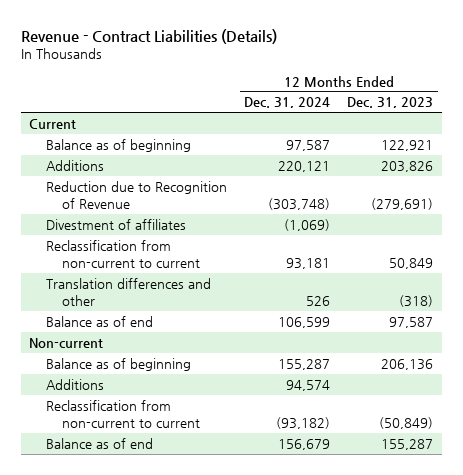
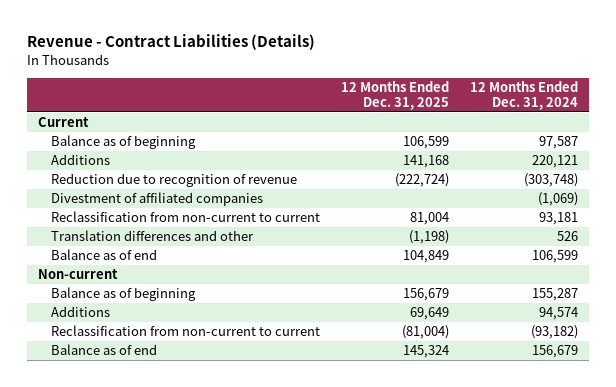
[347,97,434,109] Dec. 31, 2023 -> none
none -> [340,81,449,111] 12 Months Ended Dec. 31, 2025
[45,180,227,209] Reduction due to Recognition of Revenue -> [50,173,297,188] Reduction due to recognition of revenue
[45,218,186,230] Divestment of affiliates -> [50,192,263,207] Divestment of affiliated companies

